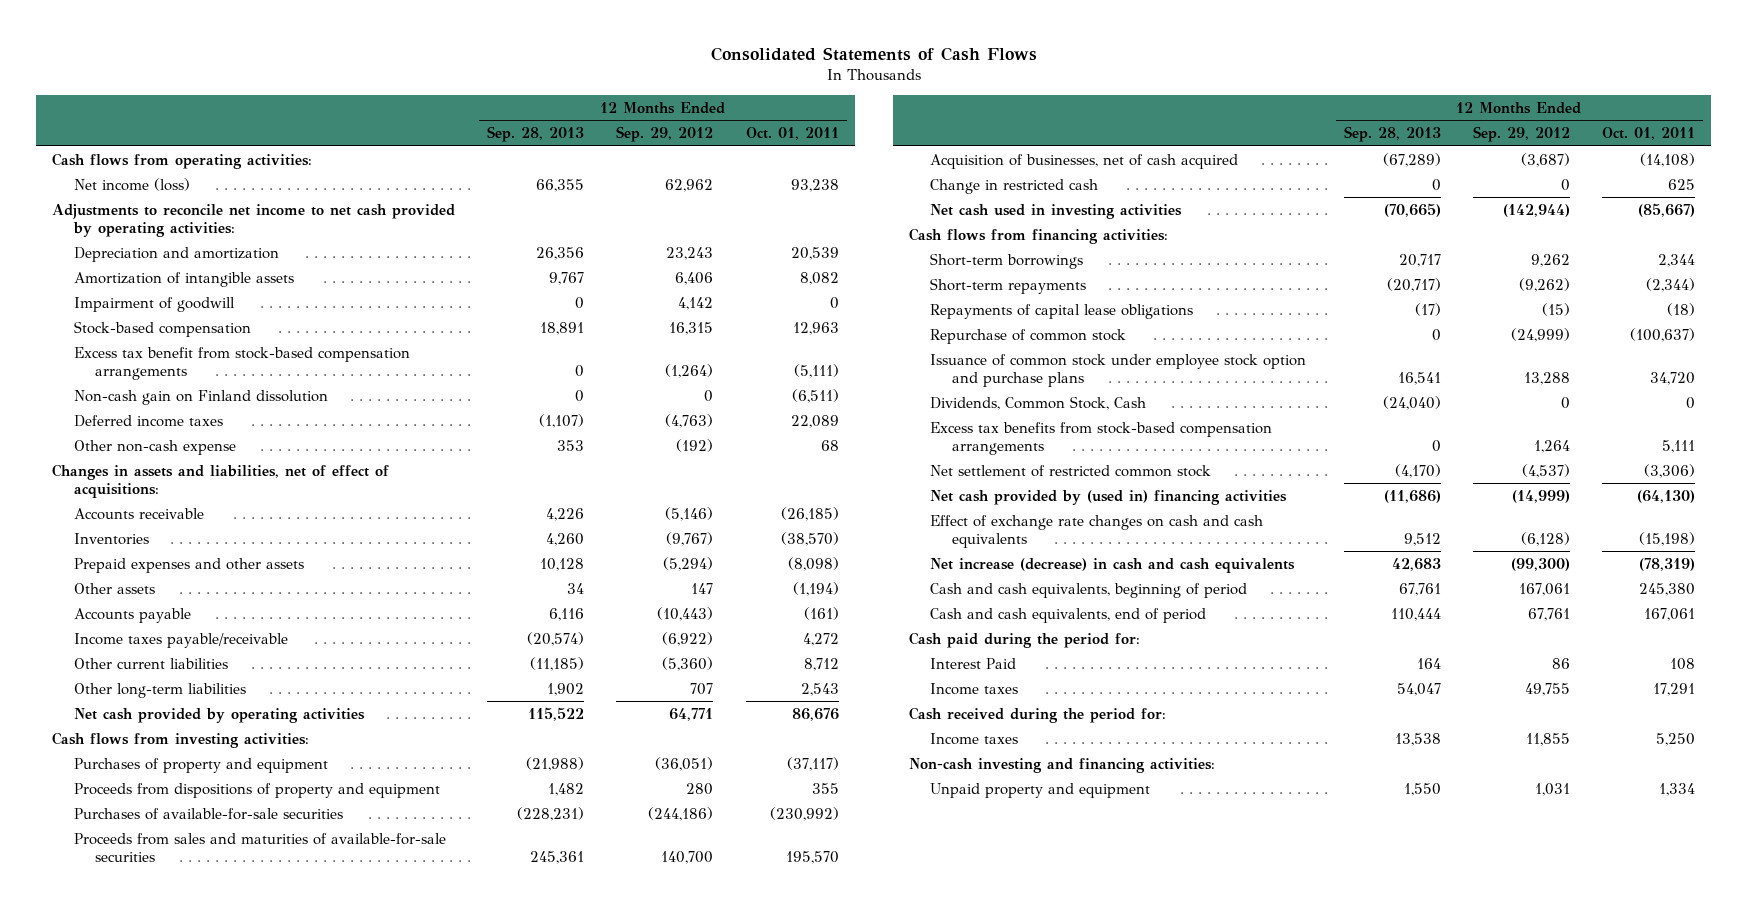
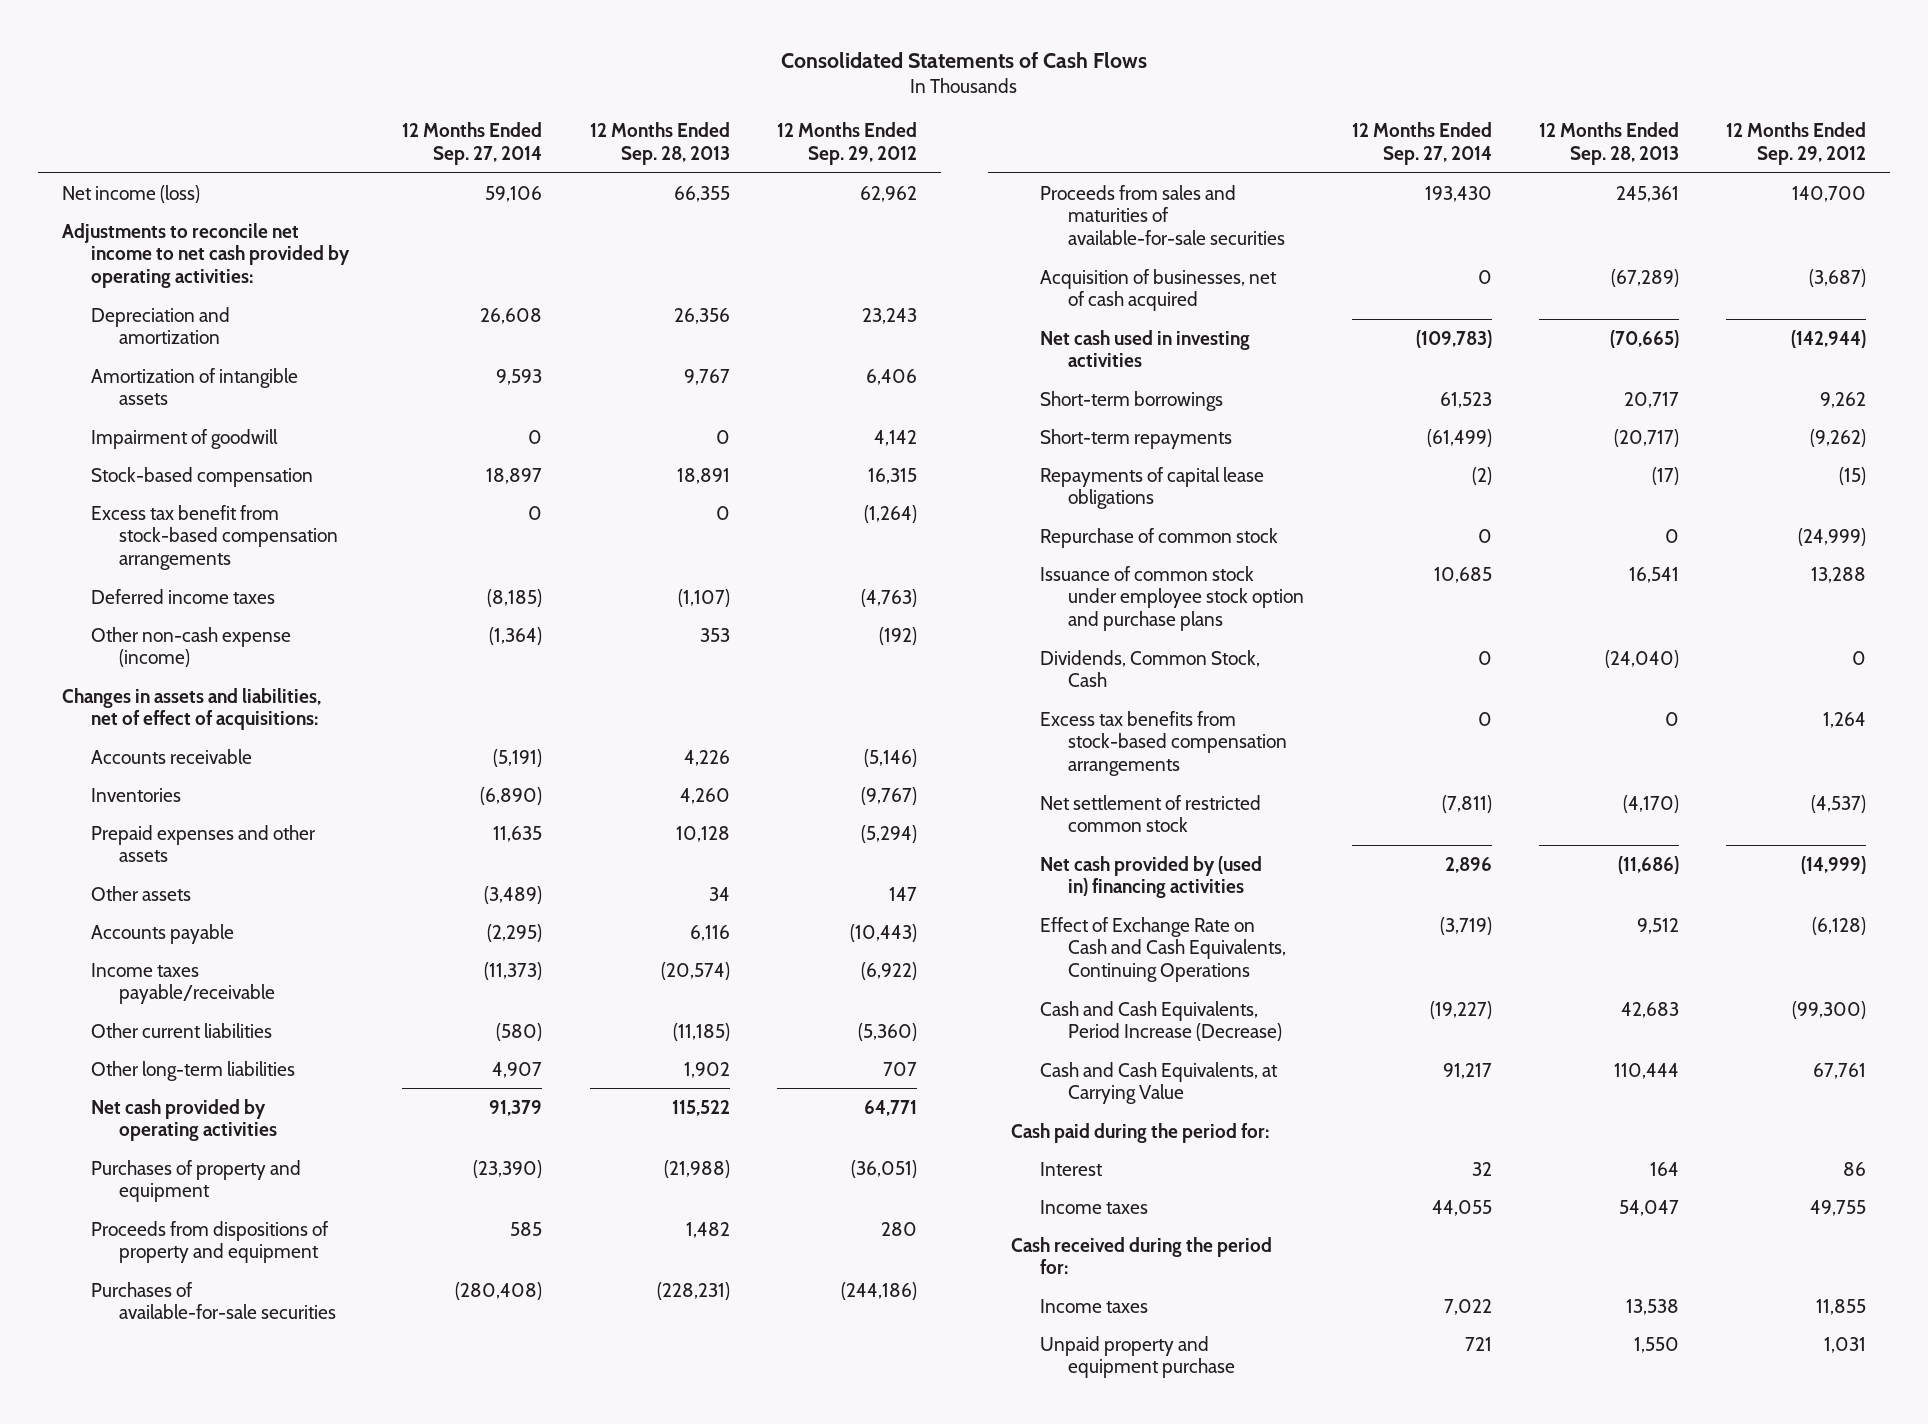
[745,127,839,141] Oct. 01, 2011 -> none
none -> [402,122,543,166] 12 Months Ended Sep. 27, 2014
[52,152,313,169] Cash flows from operating activities: -> none
[73,389,328,405] Non-cash gain on Finland dissolution -> none
[73,439,236,455] Other non-cash expense -> [90,626,291,668] Other non-cash expense (income)
[52,731,310,748] Cash flows from investing activities: -> none
[930,178,1099,194] Change in restricted cash -> none
[908,227,1168,244] Cash flows from financing activities: -> none
[930,607,1207,623] Cash and cash equivalents, end of period -> none
[930,514,1264,549] Effect of exchange rate changes on cash and cash equivalents -> [1039,916,1287,983] Effect of Exchange Rate on Cash and Cash Equivalents, Continuing Operations
[930,557,1296,573] Net increase (decrease) in cash and cash equivalents -> [1039,1000,1283,1042] Cash and Cash Equivalents, Period Increase (Decrease)
[930,582,1248,598] Cash and cash equivalents, beginning of period -> [1039,1061,1278,1105] Cash and Cash Equivalents, at Carrying Value
[1398,582,1441,596] 67,761 -> [1613,1062,1679,1079] 110,444
[1518,582,1570,596] 167,061 -> [1813,1062,1867,1079] 67,761
[930,657,1017,669] Interest Paid -> [1039,1161,1103,1176] Interest
[908,757,1215,773] Non-cash investing and financing activities: -> none
[930,782,1151,798] Unpaid property and equipment -> [1039,1335,1236,1379] Unpaid property and equipment purchase

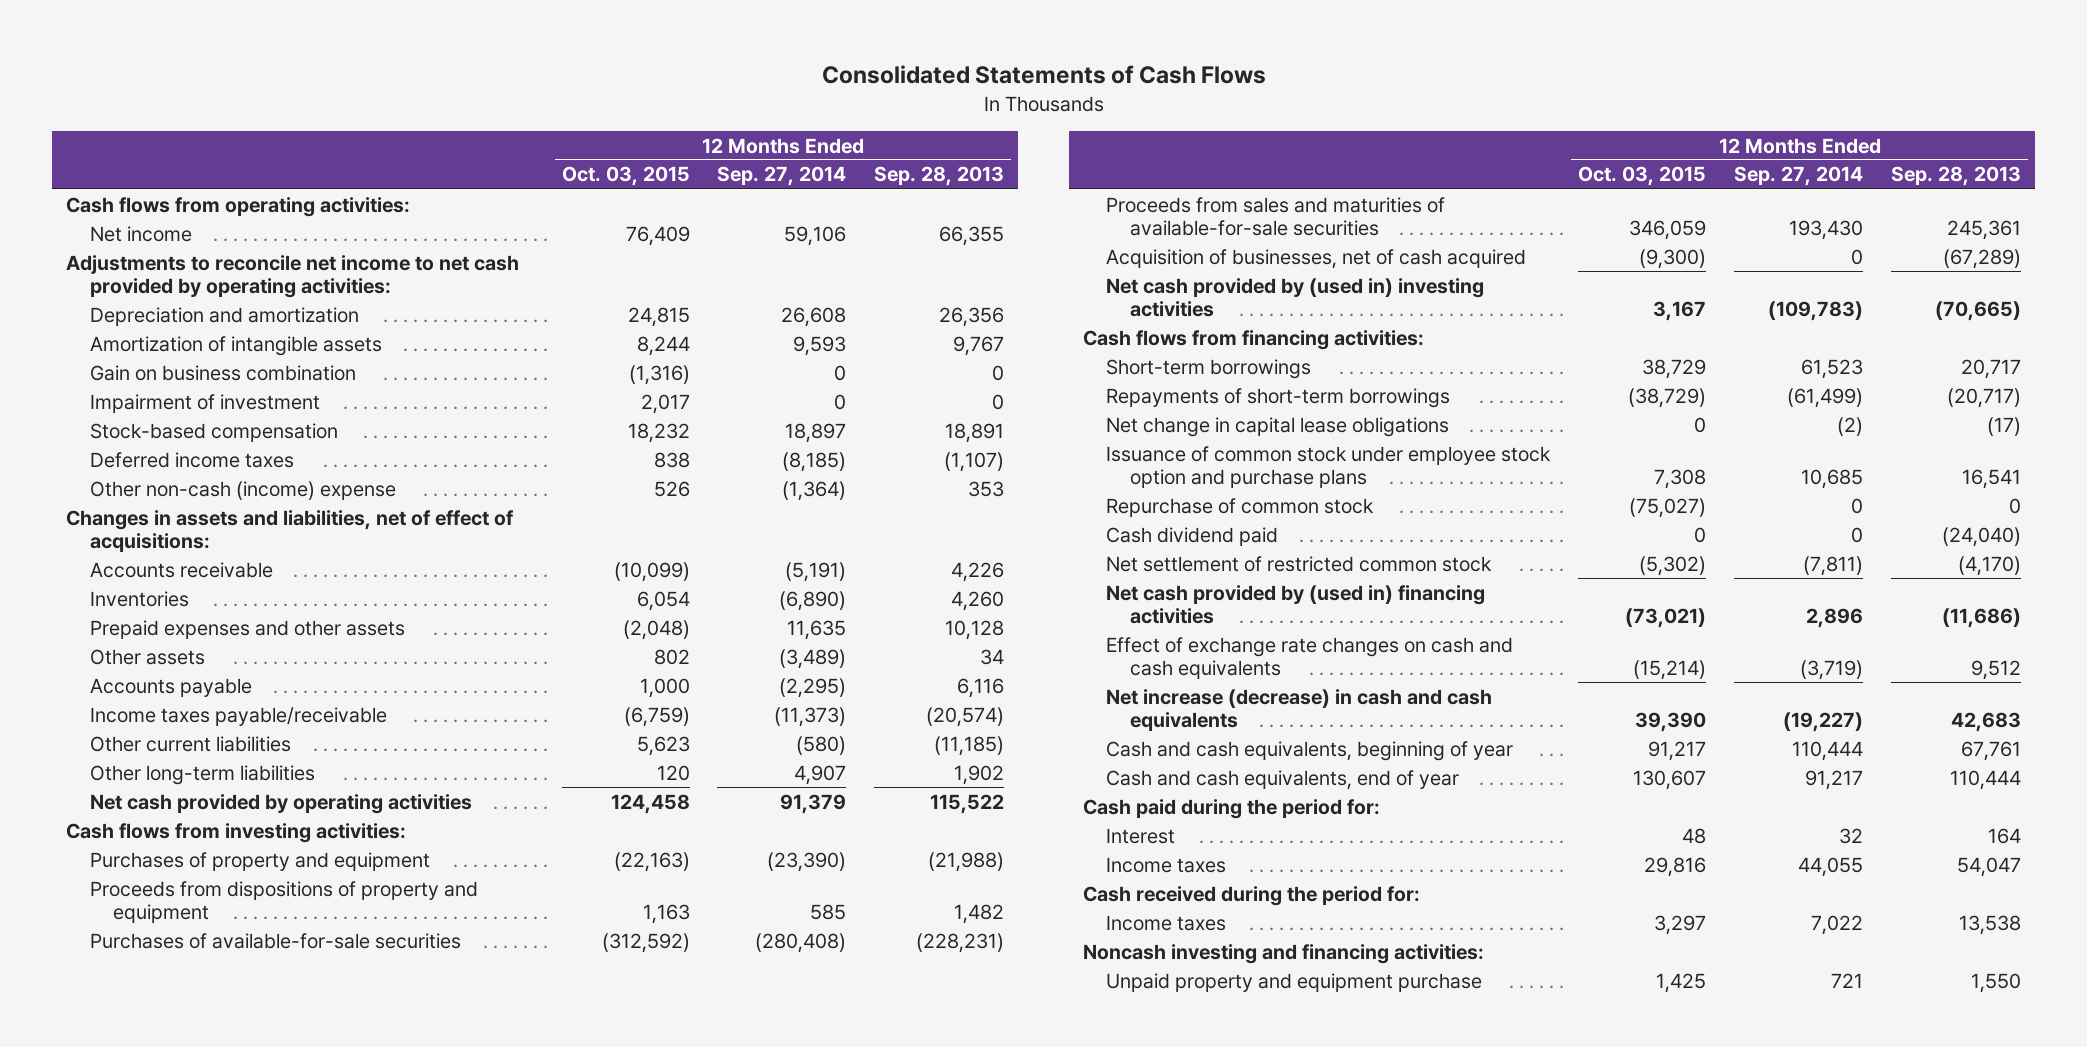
[776,122,917,166] 12 Months Ended Sep. 29, 2012 -> none
none -> [561,166,690,187] Oct. 03, 2015
none -> [65,196,410,217] Cash flows from operating activities:
[62,184,201,203] Net income (loss) -> [89,225,192,242] Net income
none -> [89,364,356,381] Gain on business combination
[90,428,278,449] Impairment of goodwill -> [89,393,320,413] Impairment of investment
[90,504,339,571] Excess tax benefit from stock-based compensation arrangements -> none
[90,626,291,668] Other non-cash expense (income) -> [89,480,396,500] Other non-cash (income) expense
none -> [65,822,406,843] Cash flows from investing activities:
[1039,329,1250,368] Net cash used in investing activities -> [1106,277,1485,317] Net cash provided by (used in) investing activities
none -> [1082,329,1424,350] Cash flows from financing activities:
[1039,428,1232,449] Short-term repayments -> [1106,387,1451,408] Repayments of short-term borrowings
[1039,466,1264,510] Repayments of capital lease obligations -> [1106,416,1450,437] Net change in capital lease obligations
[1039,710,1288,777] Excess tax benefits from stock-based compensation arrangements -> none
[1039,527,1278,548] Repurchase of common stock -> [1106,497,1375,517] Repurchase of common stock
[1039,649,1260,688] Dividends, Common Stock, Cash -> [1106,526,1279,546] Cash dividend paid
[1039,916,1287,983] Effect of Exchange Rate on Cash and Cash Equivalents, Continuing Operations -> [1106,636,1514,679] Effect of exchange rate changes on cash and cash equivalents
[1039,1000,1283,1042] Cash and Cash Equivalents, Period Increase (Decrease) -> [1106,688,1493,731] Net increase (decrease) in cash and cash equivalents
[1039,1061,1278,1105] Cash and Cash Equivalents, at Carrying Value -> [1106,740,1514,761] Cash and cash equivalents, beginning of year
[1442,1062,1492,1079] 91,217 -> [1792,740,1864,761] 110,444
[1613,1062,1679,1079] 110,444 -> [1961,740,2022,761] 67,761
none -> [1106,769,1460,790] Cash and cash equivalents, end of year
none -> [1082,943,1484,964] Noncash investing and financing activities:

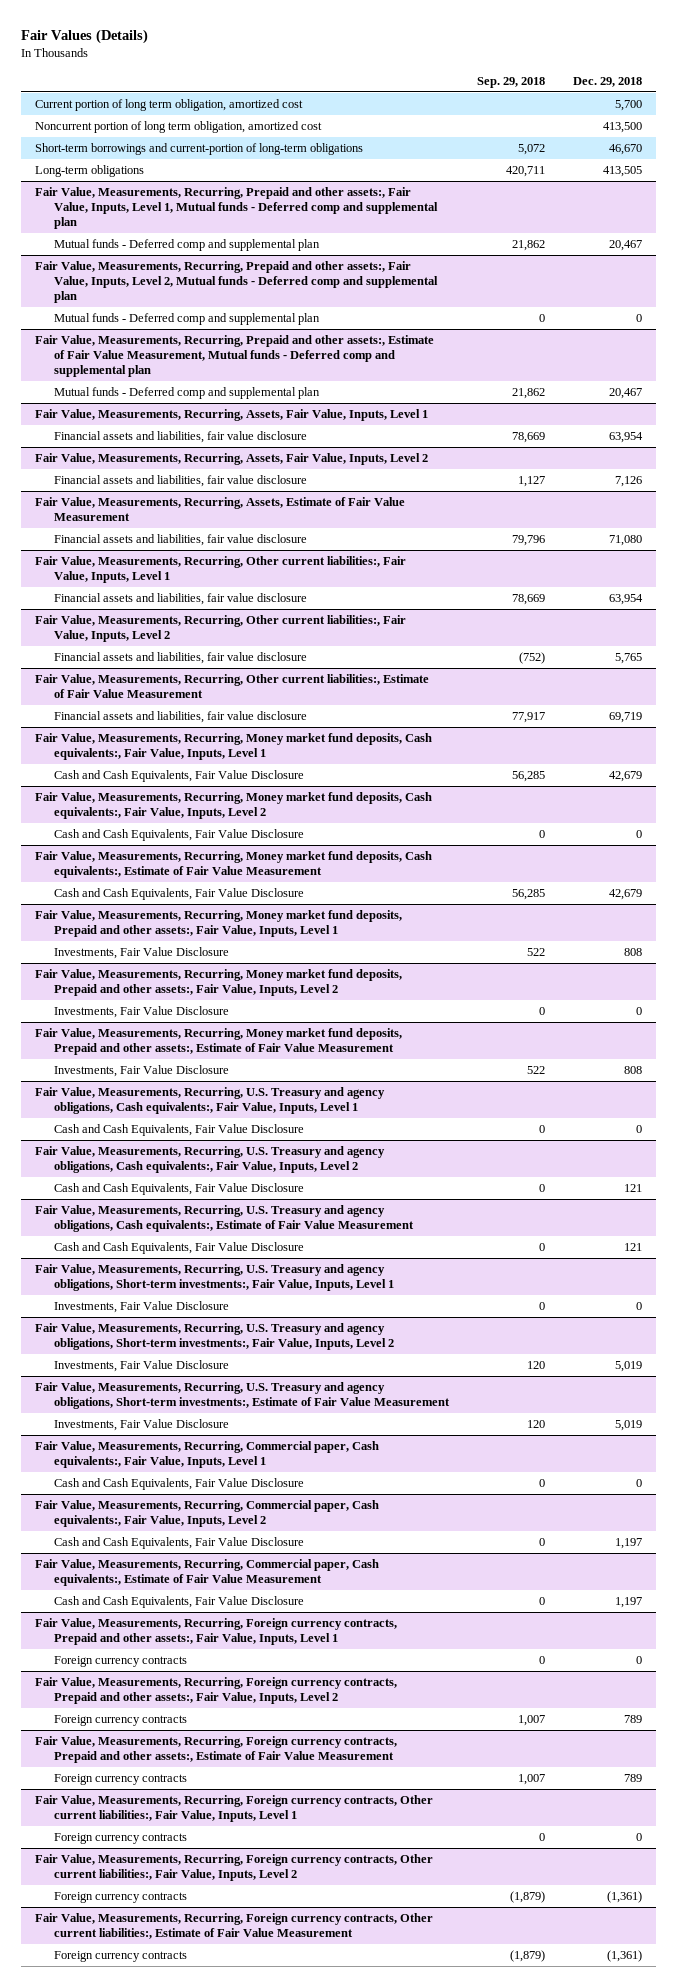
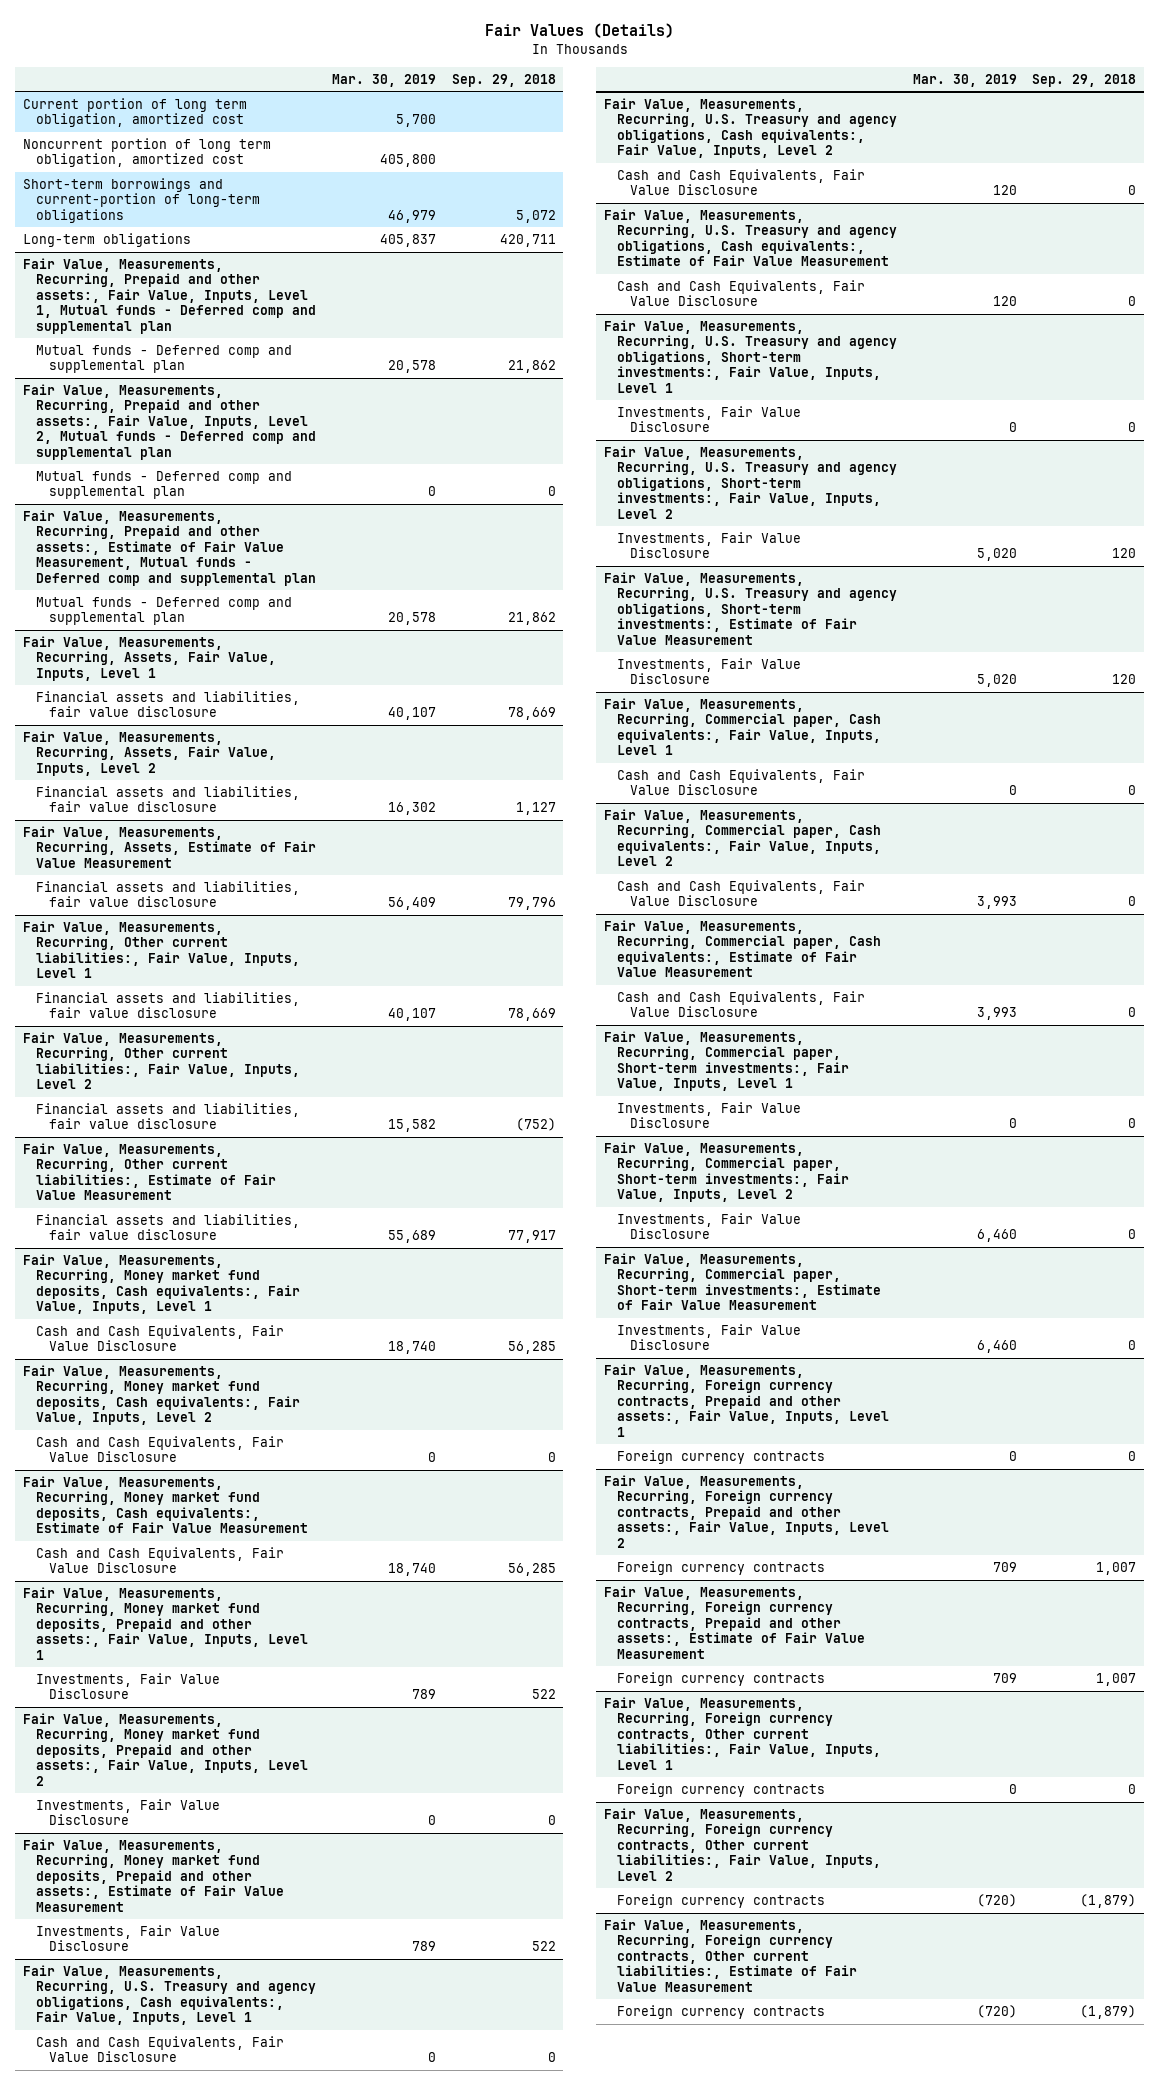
[572,76,642,87] Dec. 29, 2018 -> none
none -> [331,73,436,87] Mar. 30, 2019
none -> [603,1031,850,1092] Fair Value, Measurements, Recurring, Commercial paper, Short-term investments:, Fair Value, Inputs, Level 1
none -> [617,1102,802,1129] Investments, Fair Value Disclosure
none -> [603,1142,850,1203] Fair Value, Measurements, Recurring, Commercial paper, Short-term investments:, Fair Value, Inputs, Level 2
none -> [617,1213,802,1240] Investments, Fair Value Disclosure
none -> [603,1253,882,1311] Fair Value, Measurements, Recurring, Commercial paper, Short-term investments:, Estimate of Fair Value Measurement
none -> [617,1324,802,1351] Investments, Fair Value Disclosure

